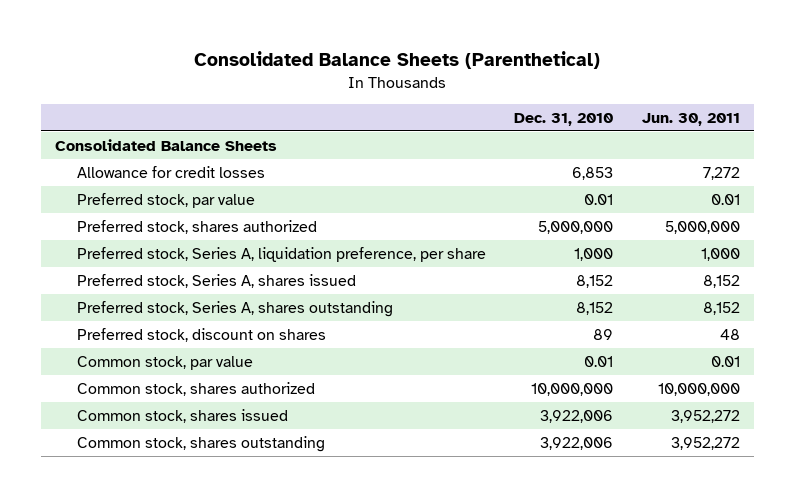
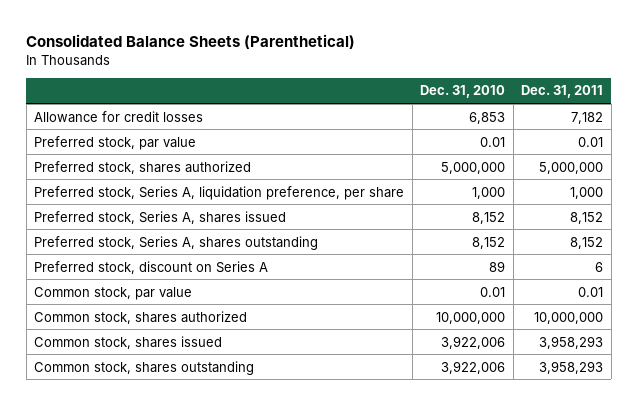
[641,112,740,126] Jun. 30, 2011 -> none
none -> [521,85,604,99] Dec. 31, 2011
[55,138,278,151] Consolidated Balance Sheets -> none
[76,327,326,342] Preferred stock, discount on shares -> [34,260,269,274] Preferred stock, discount on Series A

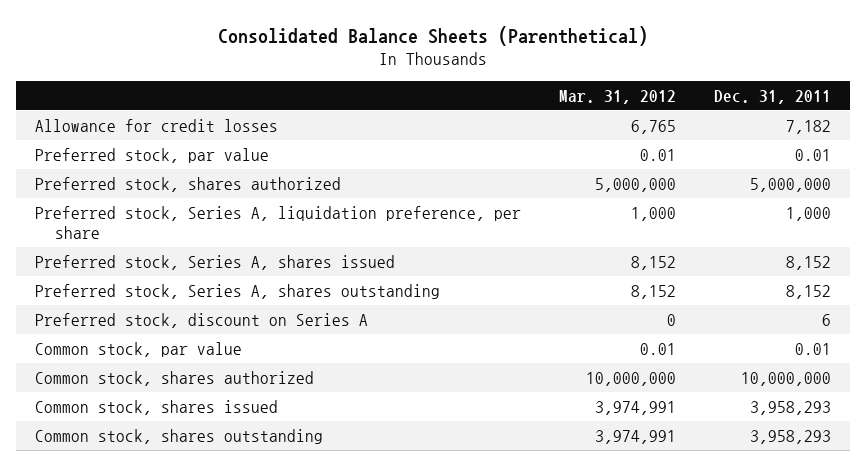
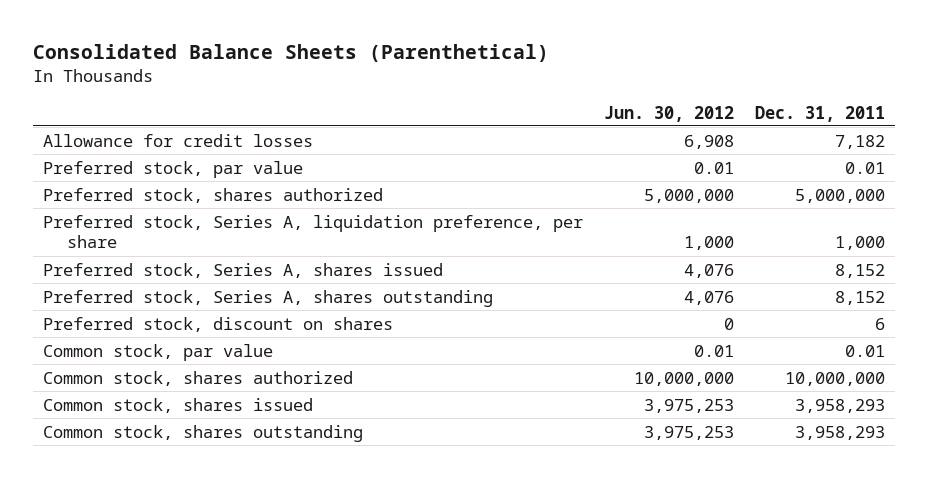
[558,89,676,104] Mar. 31, 2012 -> none
none -> [603,105,734,122] Jun. 30, 2012
[34,312,368,328] Preferred stock, discount on Series A -> [42,316,393,332] Preferred stock, discount on shares

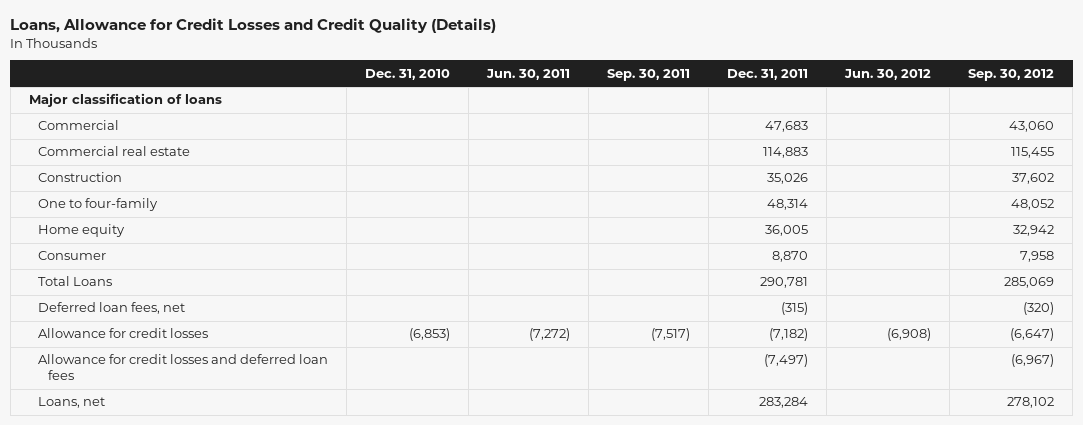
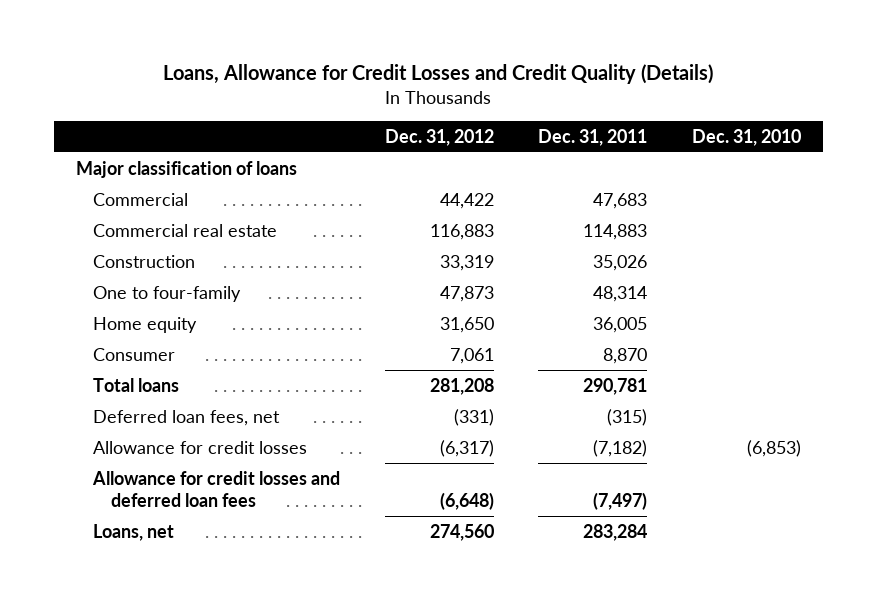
[486,68,571,80] Jun. 30, 2011 -> none
[607,68,691,81] Sep. 30, 2011 -> none
[844,68,932,80] Jun. 30, 2012 -> none
[968,68,1055,81] Sep. 30, 2012 -> none
none -> [384,128,494,146] Dec. 31, 2012
[38,276,113,287] Total Loans -> [93,377,180,392] Total loans

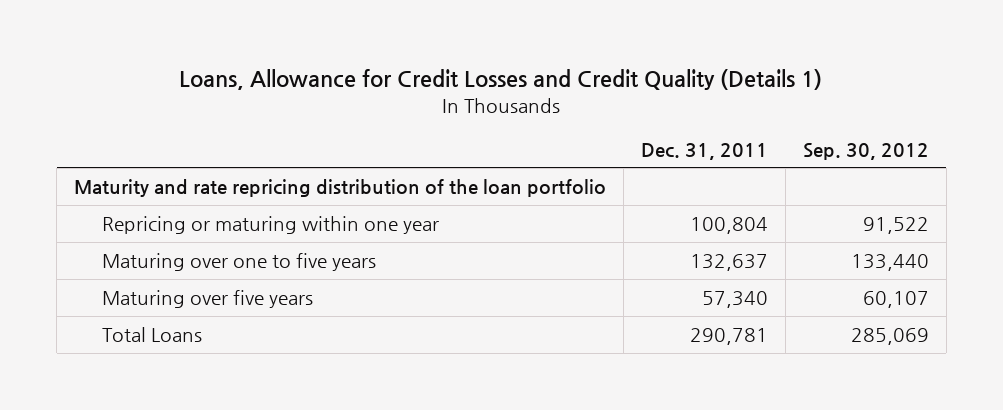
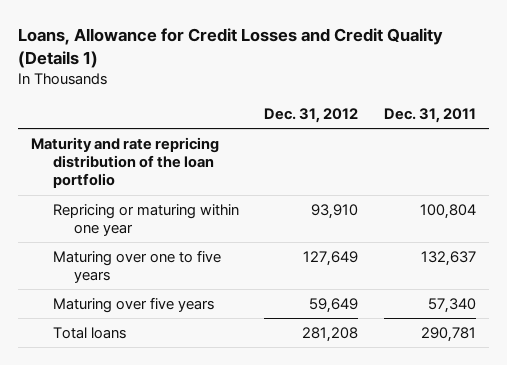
[802,142,929,160] Sep. 30, 2012 -> none
none -> [264,108,359,124] Dec. 31, 2012
[101,327,202,343] Total Loans -> [52,326,126,339] Total loans

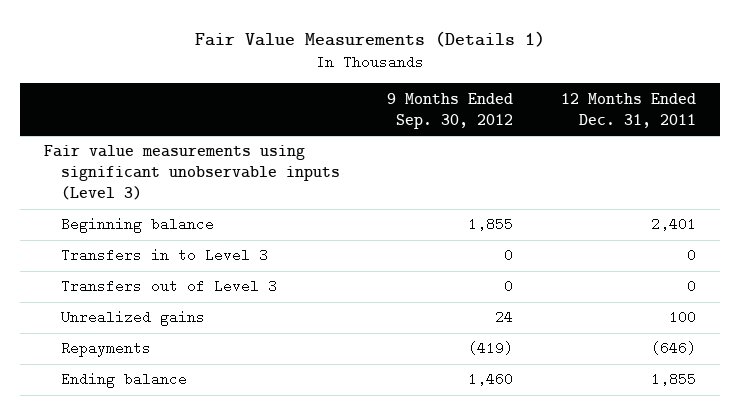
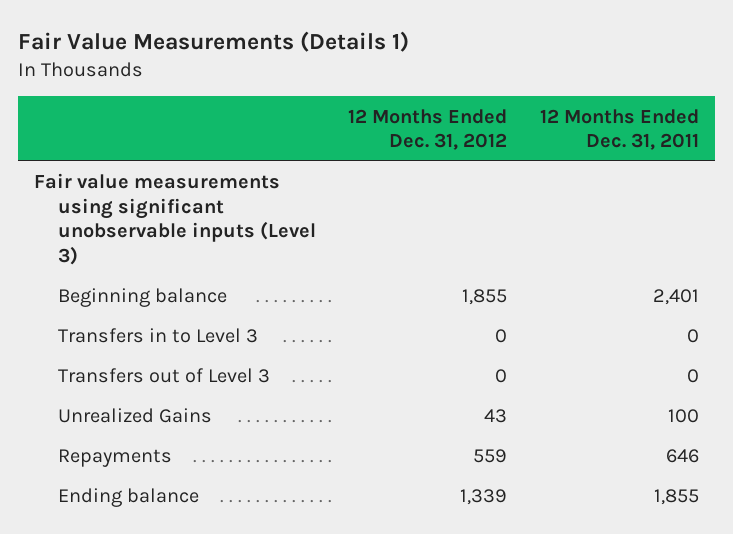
[387,92,514,129] 9 Months Ended Sep. 30, 2012 -> none
none -> [348,108,508,151] 12 Months Ended Dec. 31, 2012
[60,310,205,327] Unrealized gains -> [58,408,213,424] Unrealized Gains
[651,341,697,356] (646) -> [665,449,699,464] 646

